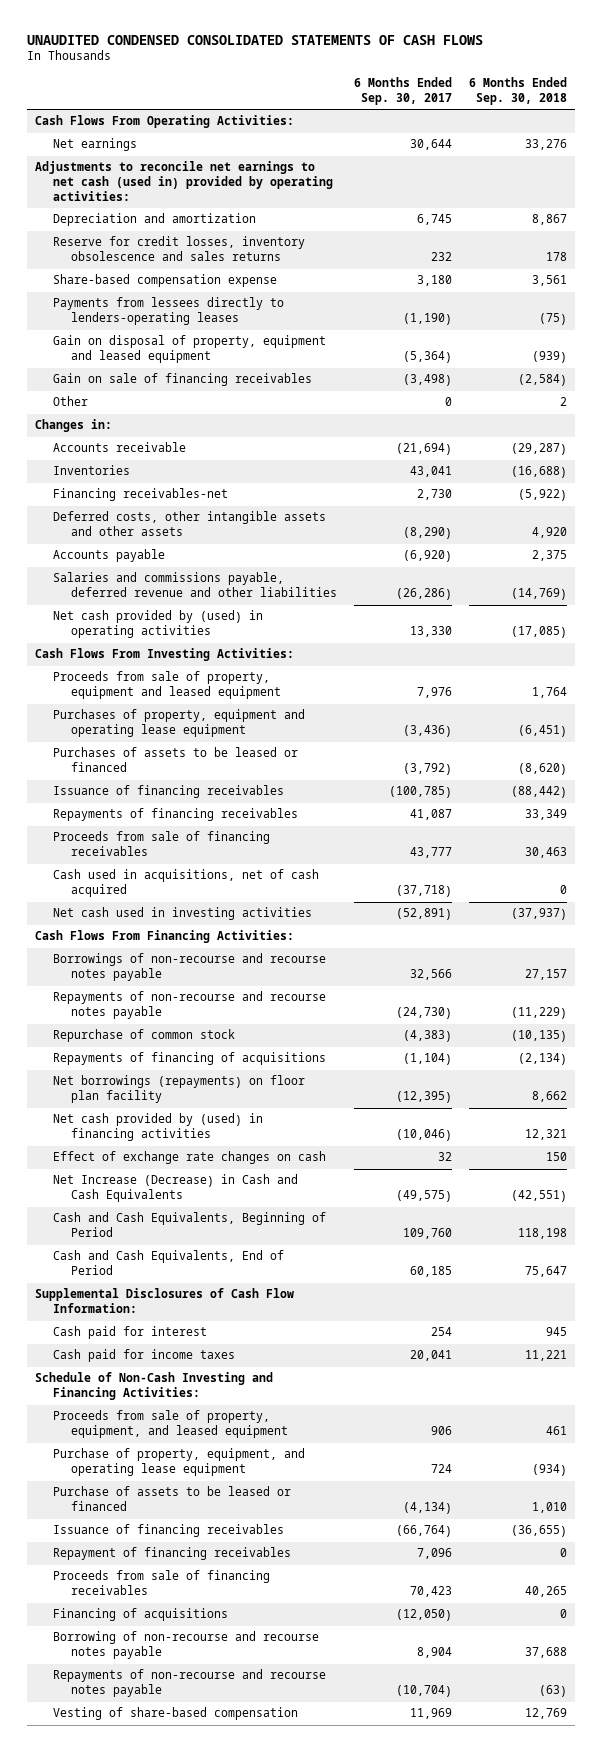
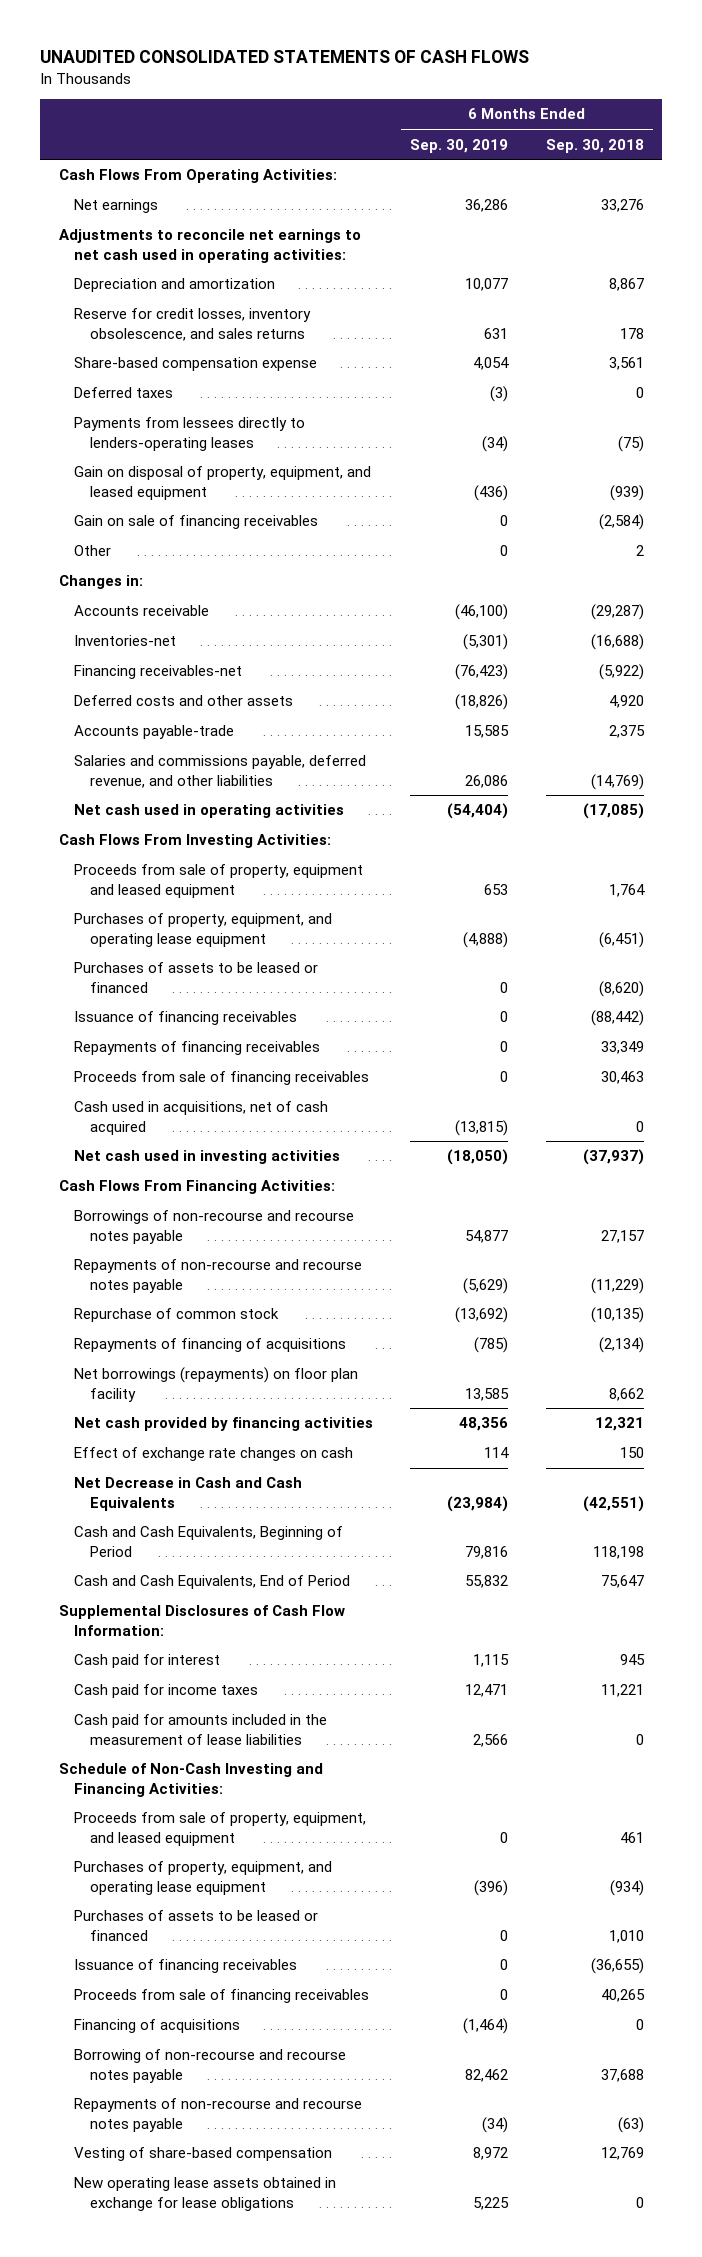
[26,34,483,45] UNAUDITED CONDENSED CONSOLIDATED STATEMENTS OF CASH FLOWS -> [40,50,530,64] UNAUDITED CONSOLIDATED STATEMENTS OF CASH FLOWS
[353,77,452,106] 6 Months Ended Sep. 30, 2017 -> none
none -> [410,138,509,153] Sep. 30, 2019
[35,161,334,202] Adjustments to reconcile net earnings to net cash (used in) provided by operating activities: -> [58,229,361,263] Adjustments to reconcile net earnings to net cash used in operating activities:
[53,236,306,262] Reserve for credit losses, inventory obsolescence and sales returns -> [74,308,312,341] Reserve for credit losses, inventory obsolescence, and sales returns
none -> [74,387,174,399] Deferred taxes
[53,335,327,364] Gain on disposal of property, equipment and leased equipment -> [74,466,372,500] Gain on disposal of property, equipment, and leased equipment
[53,465,131,476] Inventories -> [74,635,177,647] Inventories-net
[53,511,327,537] Deferred costs, other intangible assets and other assets -> [74,695,294,707] Deferred costs and other assets
[53,549,166,563] Accounts payable -> [74,725,235,740] Accounts payable-trade
[53,572,338,598] Salaries and commissions payable, deferred revenue and other liabilities -> [74,755,367,788] Salaries and commissions payable, deferred revenue, and other liabilities
[53,610,264,639] Net cash provided by (used) in operating activities -> [74,804,345,819] Net cash used in operating activities
[53,709,306,738] Purchases of property, equipment and operating lease equipment -> [74,913,333,947] Purchases of property, equipment, and operating lease equipment
[53,1113,264,1142] Net cash provided by (used) in financing activities -> [74,1417,374,1432] Net cash provided by financing activities
[53,1174,299,1203] Net Increase (Decrease) in Cash and Cash Equivalents -> [74,1477,303,1511] Net Decrease in Cash and Cash Equivalents
none -> [74,1714,328,1745] Cash paid for amounts included in the measurement of lease liabilities
[53,1448,306,1477] Purchase of property, equipment, and operating lease equipment -> [74,1861,333,1895] Purchases of property, equipment, and operating lease equipment
[53,1486,292,1512] Purchase of assets to be leased or financed -> [74,1910,319,1941] Purchases of assets to be leased or financed
[53,1547,292,1561] Repayment of financing receivables -> none
none -> [74,2177,337,2211] New operating lease assets obtained in exchange for lease obligations

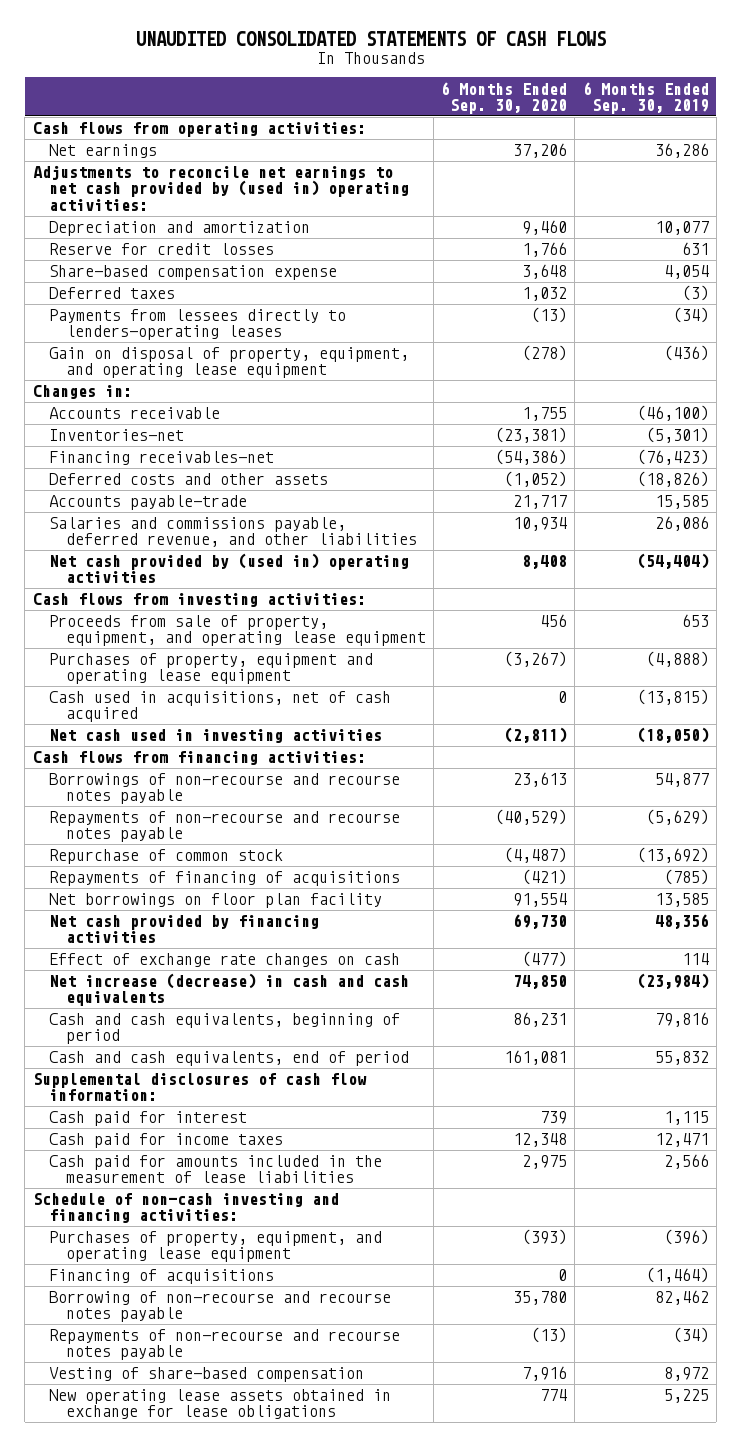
[545,138,644,153] Sep. 30, 2018 -> none
none -> [441,81,568,114] 6 Months Ended Sep. 30, 2020
[58,169,337,184] Cash Flows From Operating Activities: -> [32,122,366,138] Cash flows from operating activities:
[58,229,361,263] Adjustments to reconcile net earnings to net cash used in operating activities: -> [32,165,410,211] Adjustments to reconcile net earnings to net cash provided by (used in) operating activities:
[74,308,312,341] Reserve for credit losses, inventory obsolescence, and sales returns -> [49,243,275,256] Reserve for credit losses
[74,515,319,530] Gain on sale of financing receivables -> none
[74,545,112,557] Other -> none
[74,466,372,500] Gain on disposal of property, equipment, and leased equipment -> [49,347,410,379] Gain on disposal of property, equipment, and operating lease equipment
[74,962,319,993] Purchases of assets to be leased or financed -> none
[74,1011,298,1026] Issuance of financing receivables -> none
[74,1041,321,1056] Repayments of financing receivables -> none
[74,1071,370,1086] Proceeds from sale of financing receivables -> none
[74,804,345,819] Net cash used in operating activities -> [49,553,410,584] Net cash provided by (used in) operating activities
[58,834,331,849] Cash Flows From Investing Activities: -> [32,593,366,608] Cash flows from investing activities:
[74,864,364,898] Proceeds from sale of property, equipment and leased equipment -> [49,615,426,647] Proceeds from sale of property, equipment, and operating lease equipment
[74,913,333,947] Purchases of property, equipment, and operating lease equipment -> [49,653,374,685] Purchases of property, equipment and operating lease equipment
[58,1180,335,1195] Cash Flows From Financing Activities: -> [32,751,366,766] Cash flows from financing activities:
[74,1367,359,1402] Net borrowings (repayments) on floor plan facility -> [49,893,383,909] Net borrowings on floor plan facility
[74,1477,303,1511] Net Decrease in Cash and Cash Equivalents -> [49,973,410,1007] Net increase (decrease) in cash and cash equivalents
[74,1526,344,1557] Cash and Cash Equivalents, Beginning of Period -> [49,1013,401,1045] Cash and cash equivalents, beginning of period
[74,1575,351,1590] Cash and Cash Equivalents, End of Period -> [49,1051,410,1067] Cash and cash equivalents, end of period
[58,1605,345,1636] Supplemental Disclosures of Cash Flow Information: -> [32,1073,367,1102] Supplemental disclosures of cash flow information:
[74,1812,367,1846] Proceeds from sale of property, equipment, and leased equipment -> none
[58,1763,323,1797] Schedule of Non-Cash Investing and Financing Activities: -> [32,1193,339,1224] Schedule of non-cash investing and financing activities:
[74,1910,319,1941] Purchases of assets to be leased or financed -> none
[74,1959,298,1974] Issuance of financing receivables -> none
[74,1989,370,2004] Proceeds from sale of financing receivables -> none

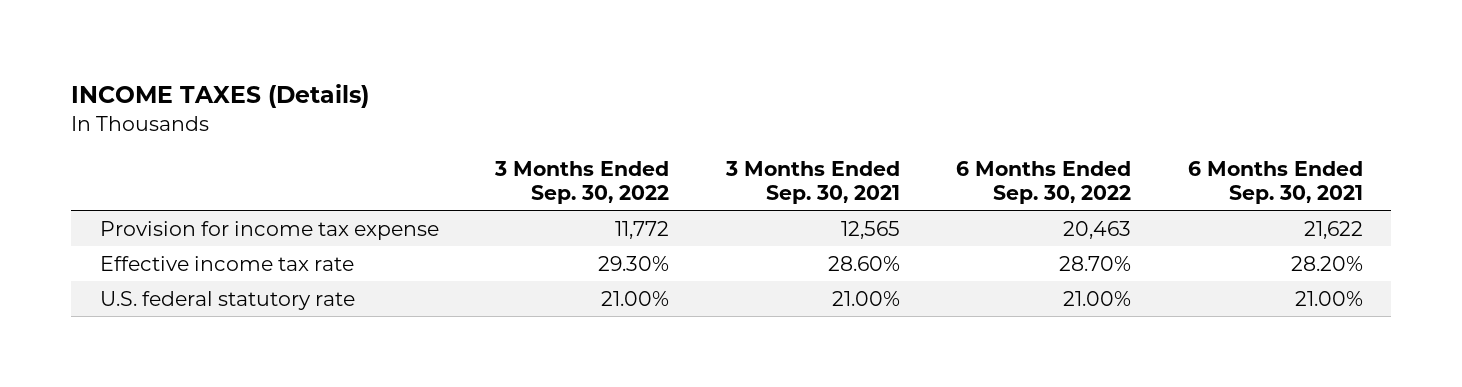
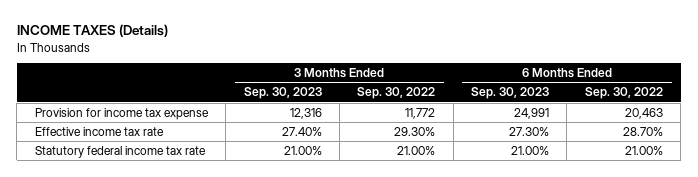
[724,160,900,204] 3 Months Ended Sep. 30, 2021 -> none
[1187,160,1363,204] 6 Months Ended Sep. 30, 2021 -> none
none -> [243,87,322,100] Sep. 30, 2023
none -> [471,87,550,100] Sep. 30, 2023
[99,290,355,310] U.S. federal statutory rate -> [34,145,206,158] Statutory federal income tax rate

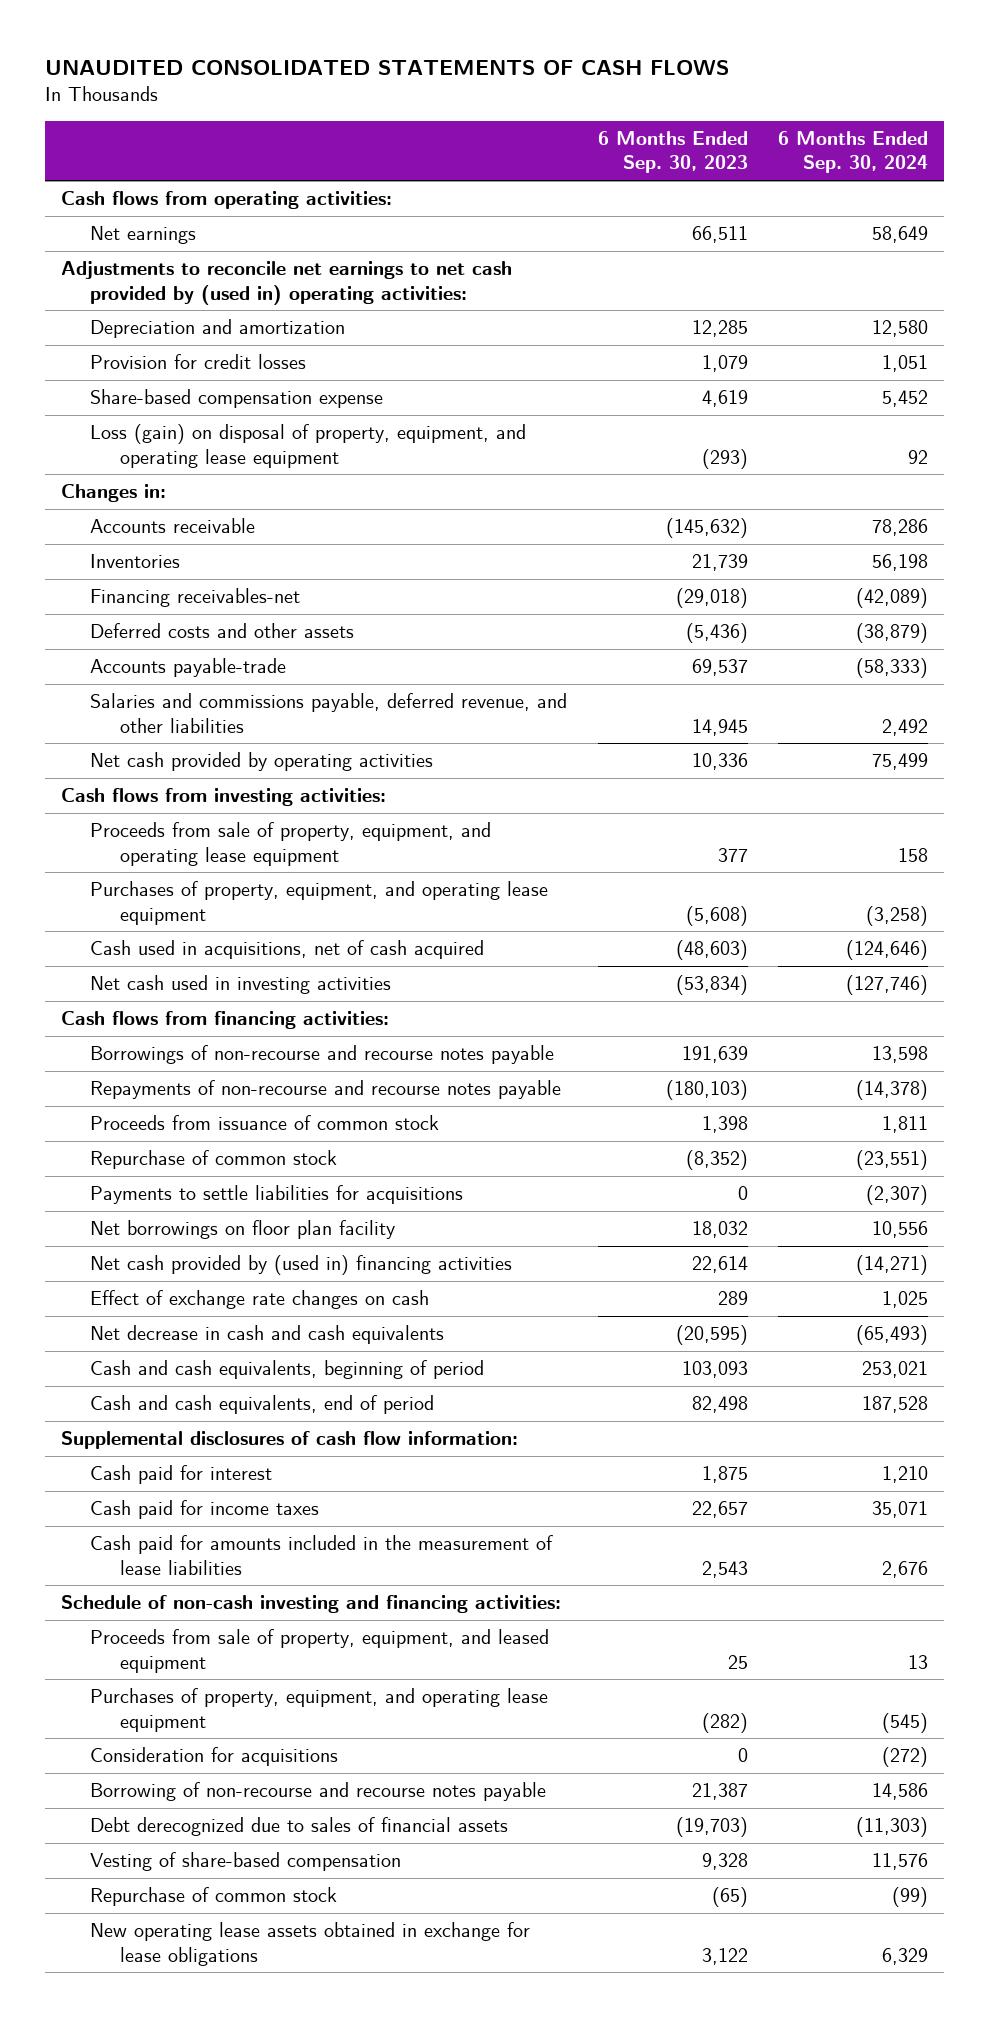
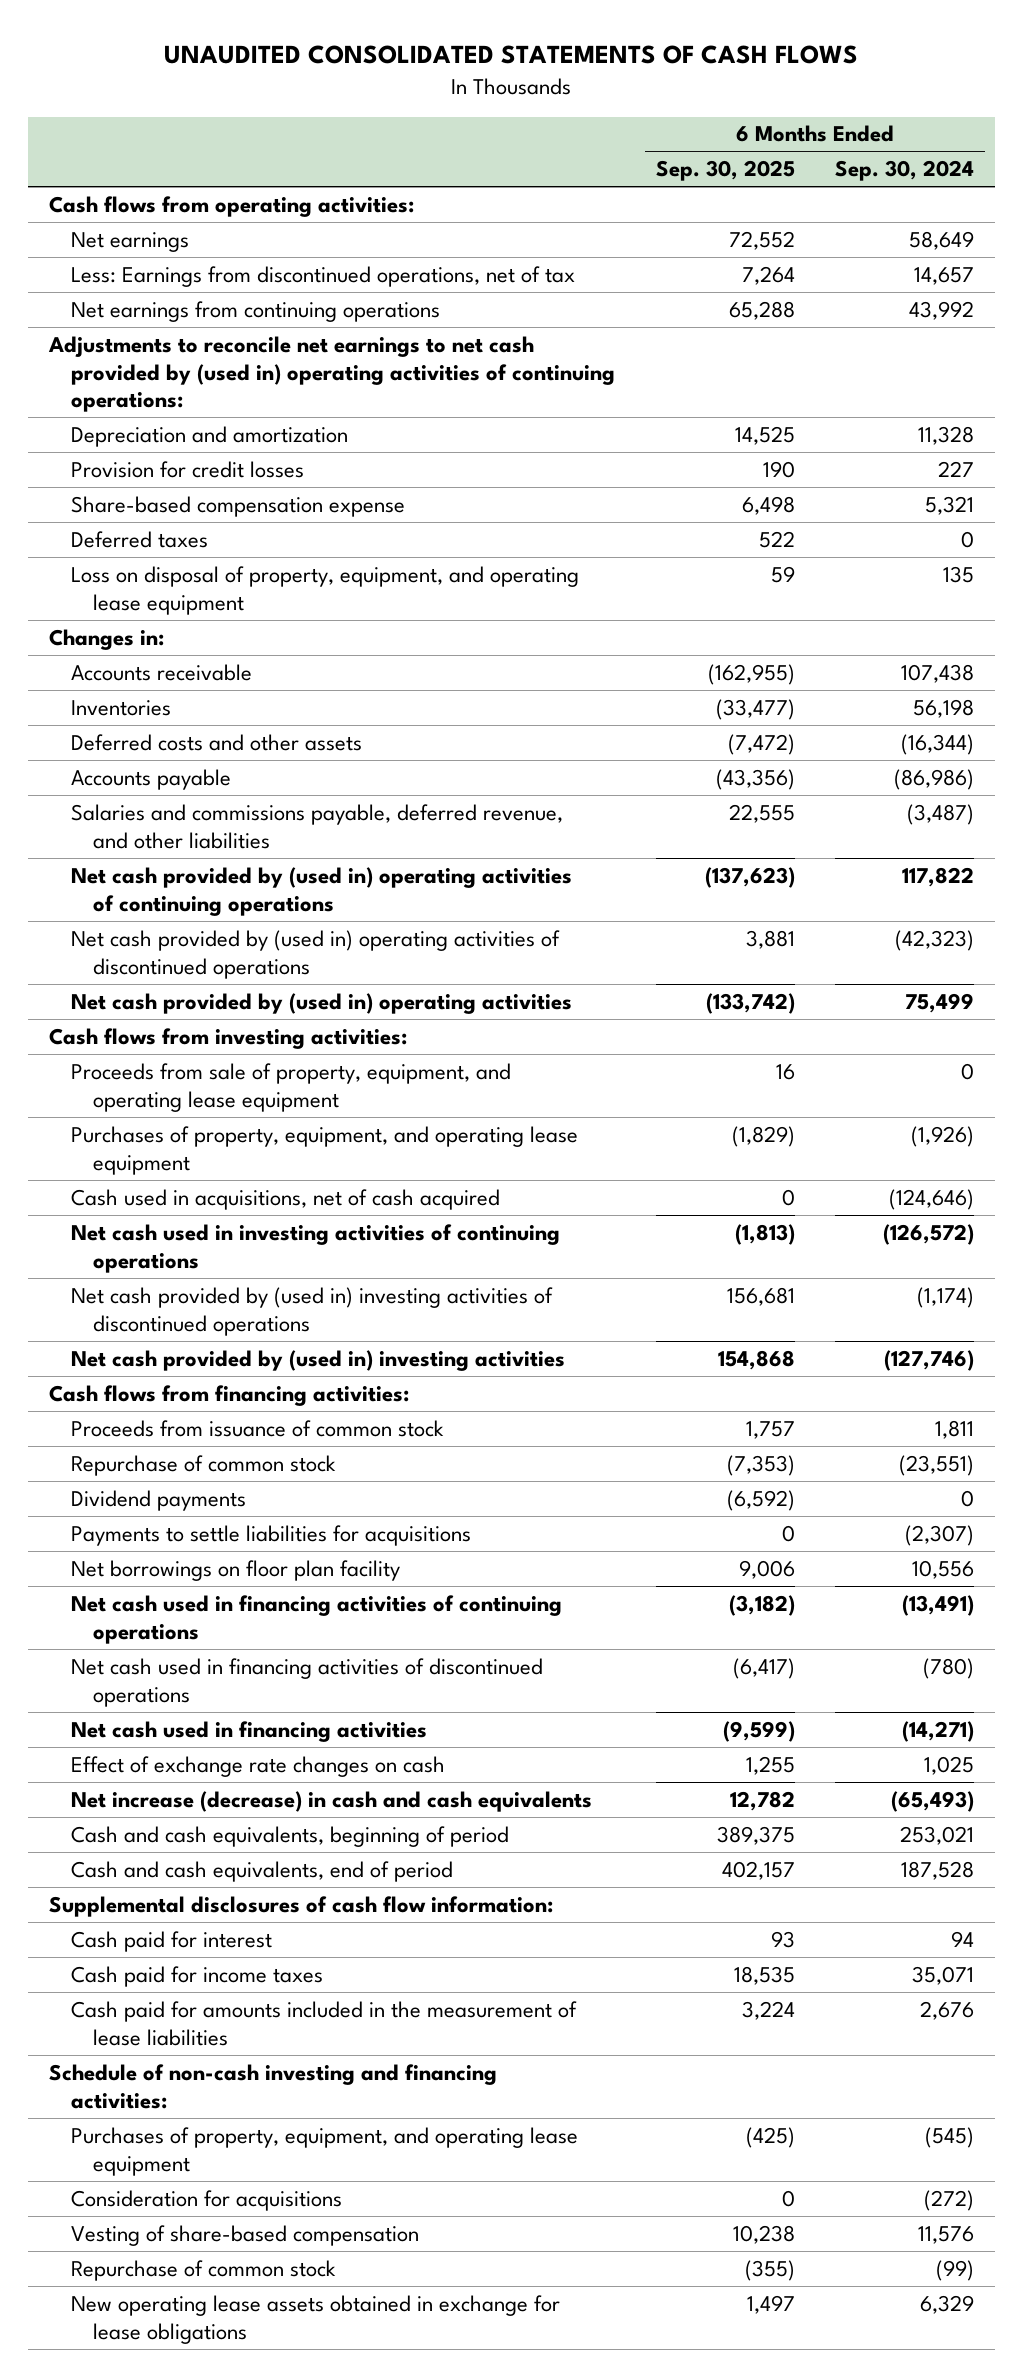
[597,131,748,174] 6 Months Ended Sep. 30, 2023 -> none
none -> [655,160,795,182] Sep. 30, 2025
none -> [70,265,575,287] Less: Earnings from discontinued operations, net of tax
none -> [70,300,440,322] Net earnings from continuing operations
[60,261,512,305] Adjustments to reconcile net earnings to net cash provided by (used in) operating activities: -> [47,335,615,413] Adjustments to reconcile net earnings to net cash provided by (used in) operating activities of continuing operations:
[872,320,929,338] 12,580 -> [918,425,975,445] 11,328
[882,355,929,373] 1,051 -> [938,460,975,477] 227
[882,390,929,408] 5,452 -> [925,495,975,515] 5,321
none -> [70,530,208,548] Deferred taxes
[90,424,527,468] Loss (gain) on disposal of property, equipment, and operating lease equipment -> [70,565,579,615] Loss on disposal of property, equipment, and operating lease equipment
[908,449,929,464] 92 -> [943,565,975,583] 135
[872,519,929,537] 78,286 -> [901,663,975,683] 107,438
[90,588,301,608] Financing receivables-net -> none
[856,623,929,644] (38,879) -> [901,733,975,755] (16,344)
[90,658,287,678] Accounts payable-trade -> [70,768,231,790] Accounts payable
[856,658,929,679] (58,333) -> [894,768,975,790] (86,986)
[882,718,929,736] 2,492 -> [907,803,975,825] (3,487)
none -> [70,866,572,916] Net cash provided by (used in) operating activities of continuing operations
none -> [70,929,560,979] Net cash provided by (used in) operating activities of discontinued operations
[90,752,434,772] Net cash provided by operating activities -> [70,992,572,1014] Net cash provided by (used in) operating activities
[898,847,929,862] 158 -> [961,1062,975,1080] 0
[866,905,929,926] (3,258) -> [911,1125,975,1147] (1,926)
none -> [70,1223,560,1273] Net cash used in investing activities of continuing operations
none -> [70,1286,553,1336] Net cash provided by (used in) investing activities of discontinued operations
[90,975,392,995] Net cash used in investing activities -> [70,1349,565,1371] Net cash provided by (used in) investing activities
[90,1045,555,1065] Borrowings of non-recourse and recourse notes payable -> none
[90,1080,562,1100] Repayments of non-recourse and recourse notes payable -> none
none -> [70,1489,246,1511] Dividend payments
none -> [70,1594,562,1644] Net cash used in financing activities of continuing operations
none -> [70,1657,543,1707] Net cash used in financing activities of discontinued operations
[90,1255,513,1276] Net cash provided by (used in) financing activities -> [70,1720,427,1742] Net cash used in financing activities
[90,1325,445,1345] Net decrease in cash and cash equivalents -> [70,1790,592,1812] Net increase (decrease) in cash and cash equivalents
[882,1466,929,1484] 1,210 -> [951,1930,975,1947] 94
[90,1629,550,1673] Proceeds from sale of property, equipment, and leased equipment -> none
[90,1782,547,1802] Borrowing of non-recourse and recourse notes payable -> none
[90,1817,509,1837] Debt derecognized due to sales of financial assets -> none

